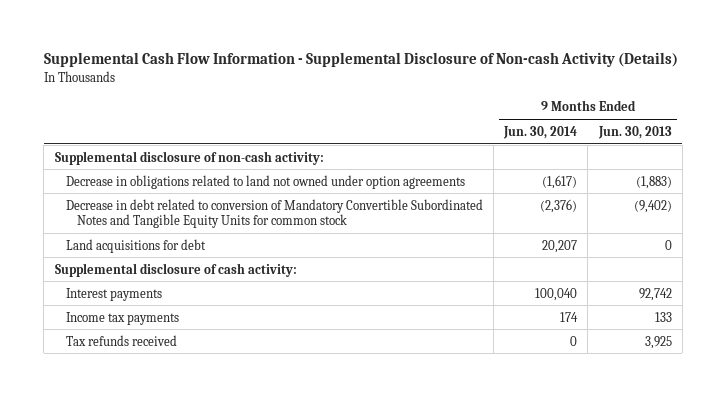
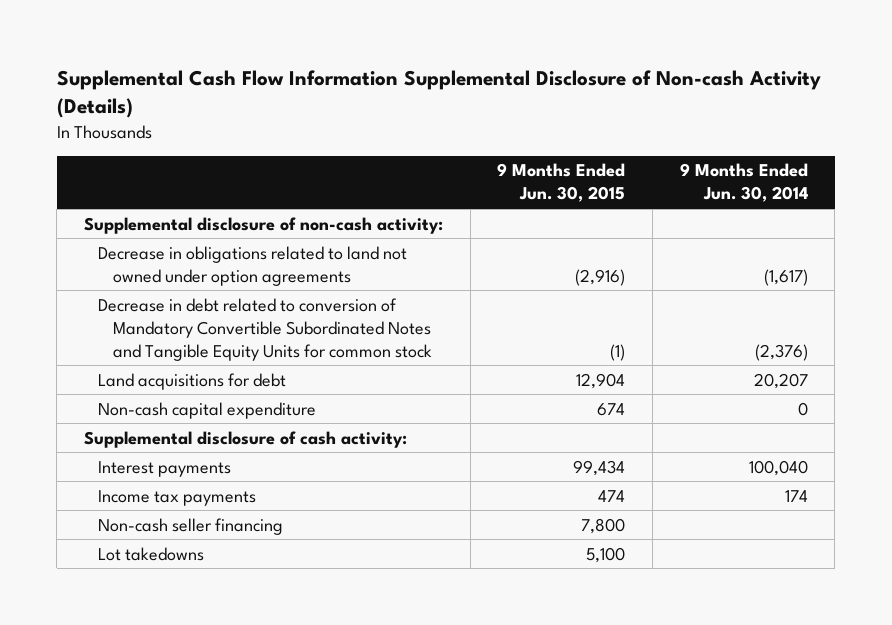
[43,52,678,68] Supplemental Cash Flow Information - Supplemental Disclosure of Non-cash Activity (Details) -> [56,69,821,119] Supplemental Cash Flow Information Supplemental Disclosure of Non-cash Activity (Details)
[597,125,672,139] Jun. 30, 2013 -> none
none -> [497,163,626,203] 9 Months Ended Jun. 30, 2015
none -> [98,401,317,419] Non-cash capital expenditure
[65,334,177,346] Tax refunds received -> none
none -> [98,517,284,535] Non-cash seller financing
none -> [98,546,205,561] Lot takedowns

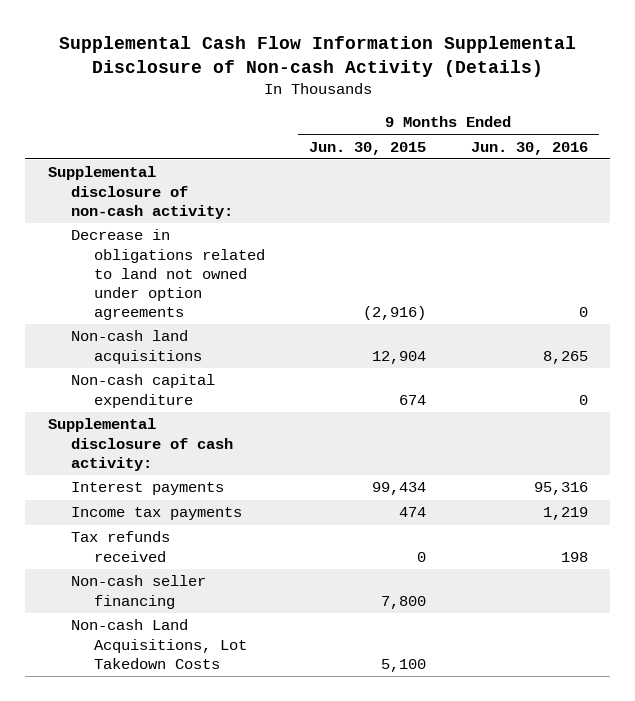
[679,163,808,203] 9 Months Ended Jun. 30, 2014 -> none
none -> [470,141,588,155] Jun. 30, 2016
[98,297,432,361] Decrease in debt related to conversion of Mandatory Convertible Subordinated Notes and Tangible Equity Units for common stock -> none
[98,372,287,390] Land acquisitions for debt -> [70,330,202,364] Non-cash land acquisitions
none -> [70,531,170,562] Tax refunds received
[98,546,205,561] Lot takedowns -> [70,619,247,669] Non-cash Land Acquisitions, Lot Takedown Costs

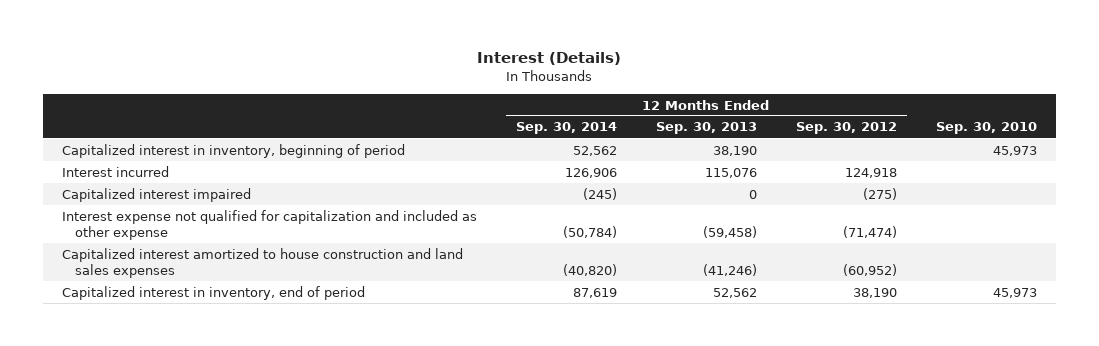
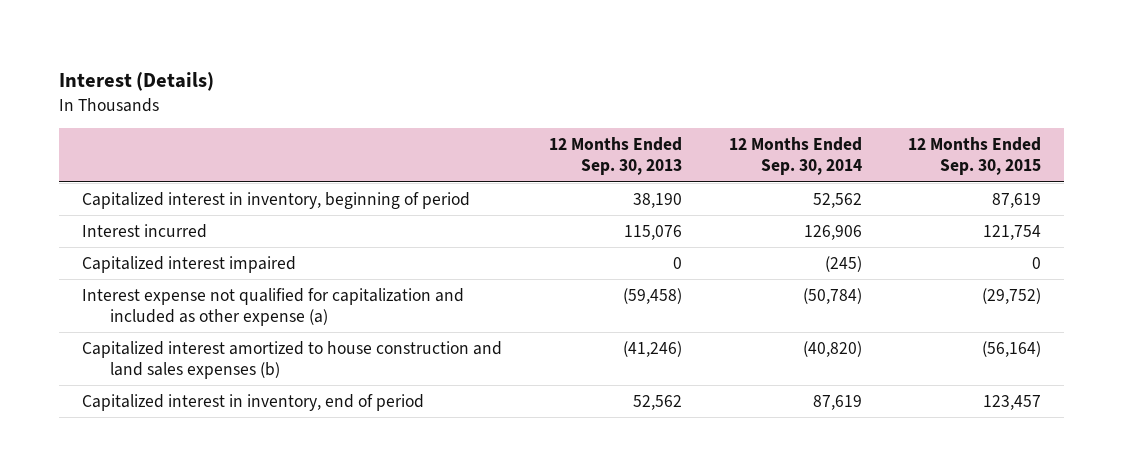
[795,122,897,135] Sep. 30, 2012 -> none
[935,122,1037,135] Sep. 30, 2010 -> none
none -> [908,137,1042,176] 12 Months Ended Sep. 30, 2015
[62,209,478,241] Interest expense not qualified for capitalization and included as other expense -> [82,288,465,326] Interest expense not qualified for capitalization and included as other expense (a)
[62,247,464,279] Capitalized interest amortized to house construction and land sales expenses -> [82,341,503,379] Capitalized interest amortized to house construction and land sales expenses (b)

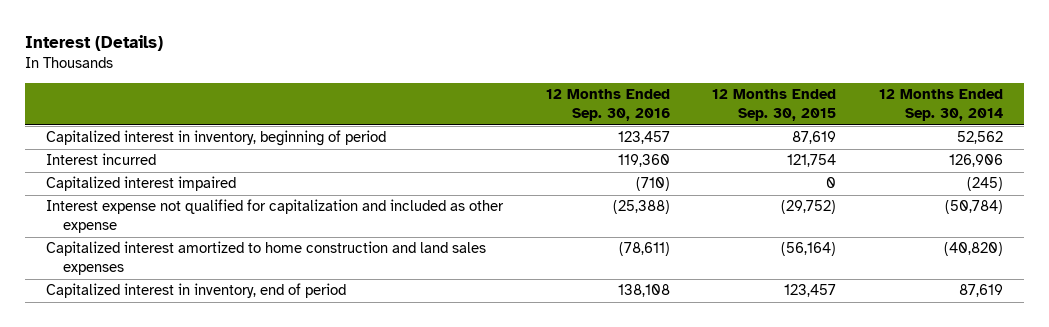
[548,137,682,176] 12 Months Ended Sep. 30, 2013 -> none
none -> [545,89,670,122] 12 Months Ended Sep. 30, 2016
[82,288,465,326] Interest expense not qualified for capitalization and included as other expense (a) -> [46,199,505,234] Interest expense not qualified for capitalization and included as other expense
[82,341,503,379] Capitalized interest amortized to house construction and land sales expenses (b) -> [46,241,487,276] Capitalized interest amortized to home construction and land sales expenses

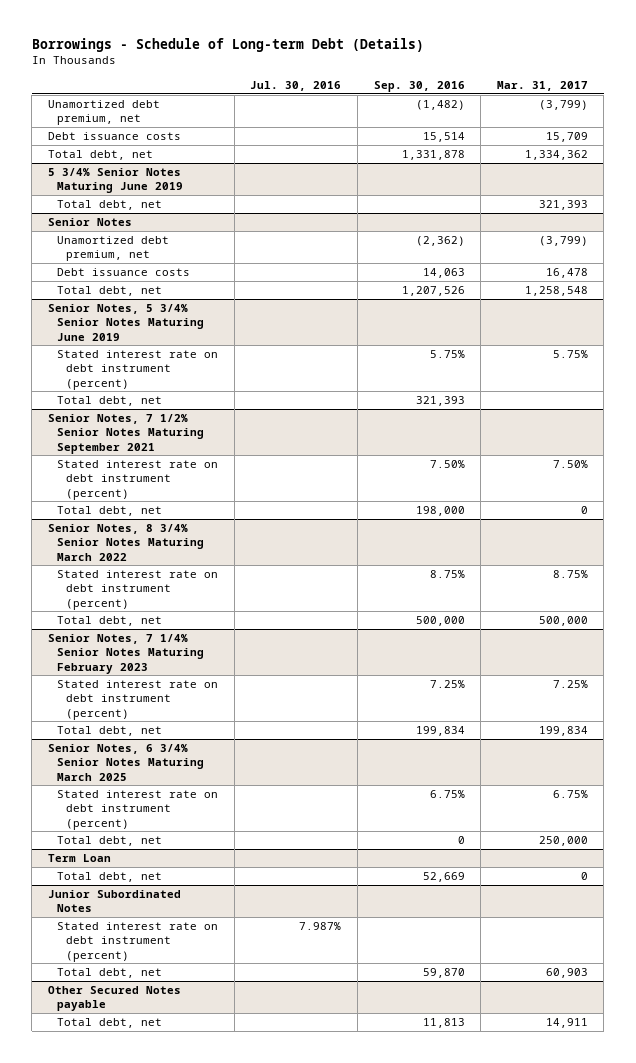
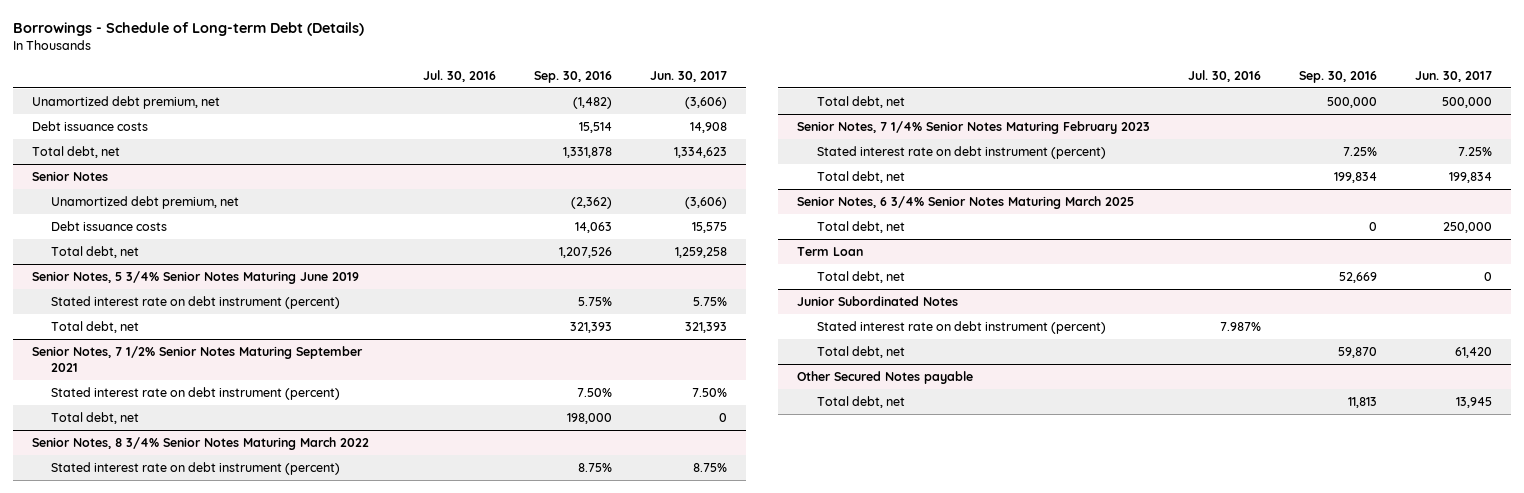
[496,80,588,91] Mar. 31, 2017 -> none
none -> [650,70,728,82] Jun. 30, 2017
[47,167,184,194] 5 3/4% Senior Notes Maturing June 2019 -> none
[57,199,163,210] Total debt, net -> none
[57,789,219,830] Stated interest rate on debt instrument (percent) -> none

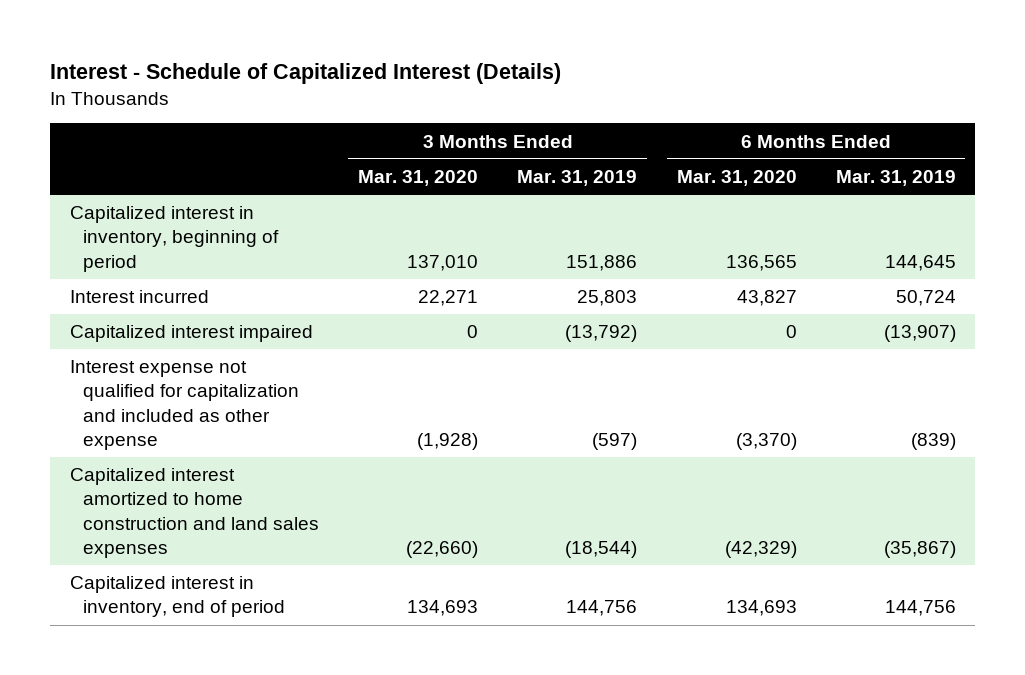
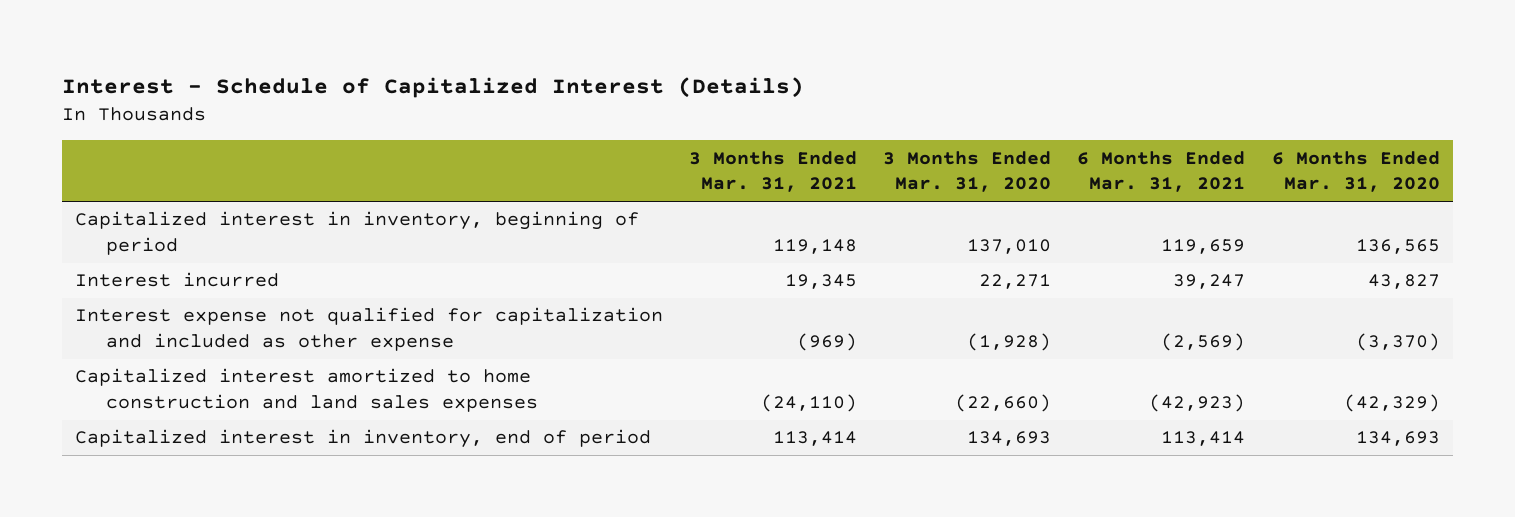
[517,169,638,186] Mar. 31, 2019 -> none
[835,169,956,186] Mar. 31, 2019 -> none
none -> [689,150,858,193] 3 Months Ended Mar. 31, 2021
none -> [1077,150,1246,193] 6 Months Ended Mar. 31, 2021
[69,325,313,343] Capitalized interest impaired -> none

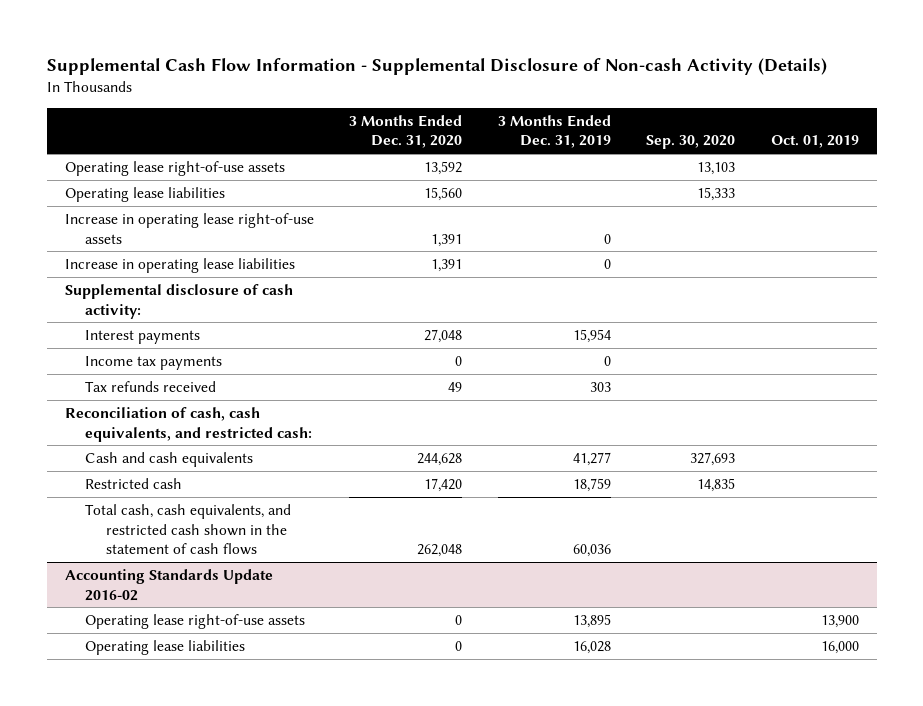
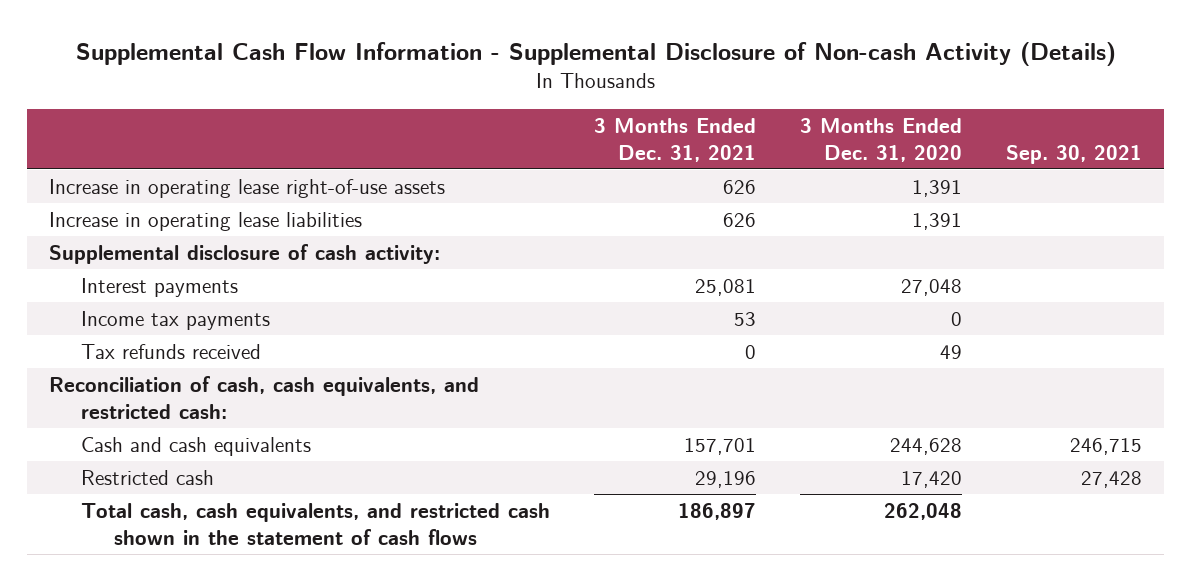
[497,114,611,149] 3 Months Ended Dec. 31, 2019 -> none
[646,135,736,150] Sep. 30, 2020 -> none
[770,135,859,149] Oct. 01, 2019 -> none
none -> [594,117,757,162] 3 Months Ended Dec. 31, 2021
none -> [1006,144,1143,164] Sep. 30, 2021
[64,161,285,177] Operating lease right-of-use assets -> none
[64,187,225,203] Operating lease liabilities -> none
[64,569,273,601] Accounting Standards Update 2016-02 -> none
[85,614,306,630] Operating lease right-of-use assets -> none
[85,640,246,656] Operating lease liabilities -> none

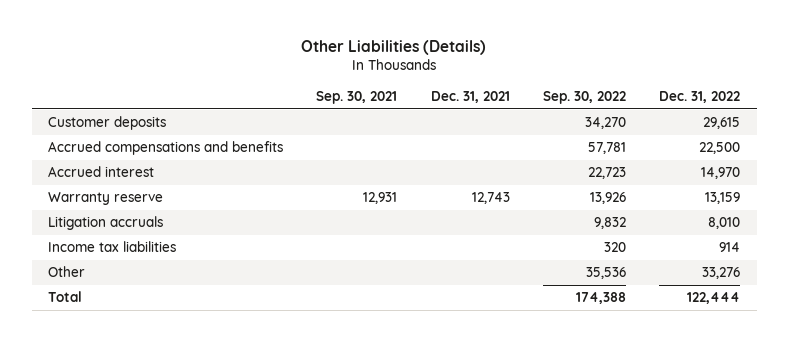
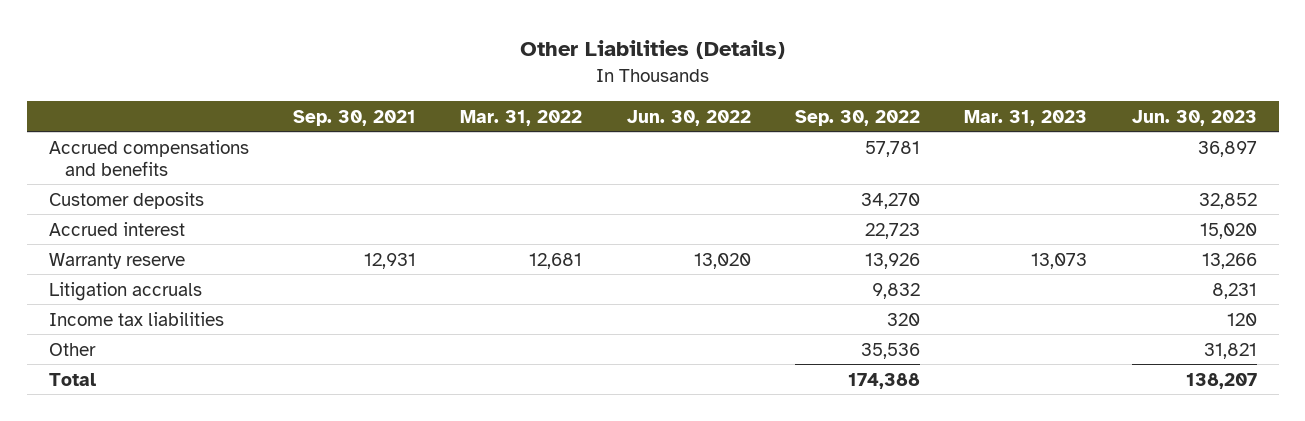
[430,90,510,103] Dec. 31, 2021 -> none
[658,90,740,103] Dec. 31, 2022 -> none
none -> [460,109,583,126] Mar. 31, 2022
none -> [626,109,751,126] Jun. 30, 2022
none -> [964,109,1088,126] Mar. 31, 2023
none -> [1131,109,1257,126] Jun. 30, 2023
[48,116,167,131] Customer deposits -> [48,191,204,209] Customer deposits

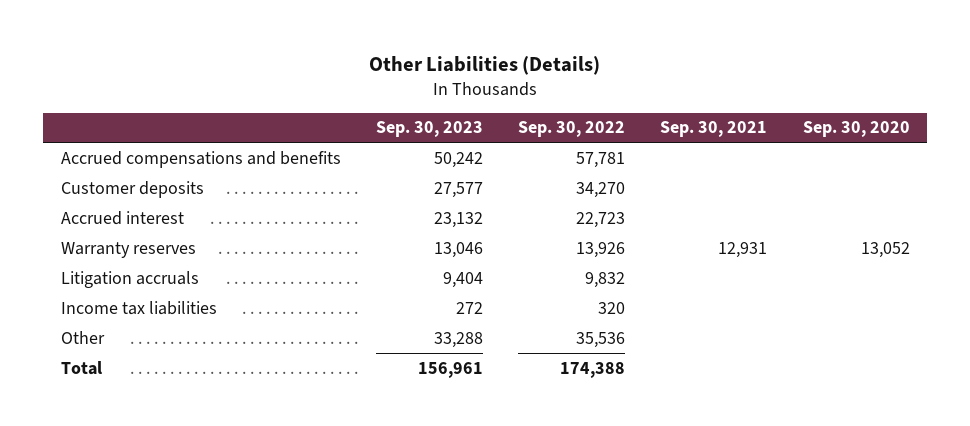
[460,109,583,126] Mar. 31, 2022 -> none
[626,109,751,126] Jun. 30, 2022 -> none
[964,109,1088,126] Mar. 31, 2023 -> none
[1131,109,1257,126] Jun. 30, 2023 -> none
none -> [375,121,483,138] Sep. 30, 2023
none -> [802,121,910,138] Sep. 30, 2020
[48,252,185,269] Warranty reserve -> [60,241,196,258] Warranty reserves

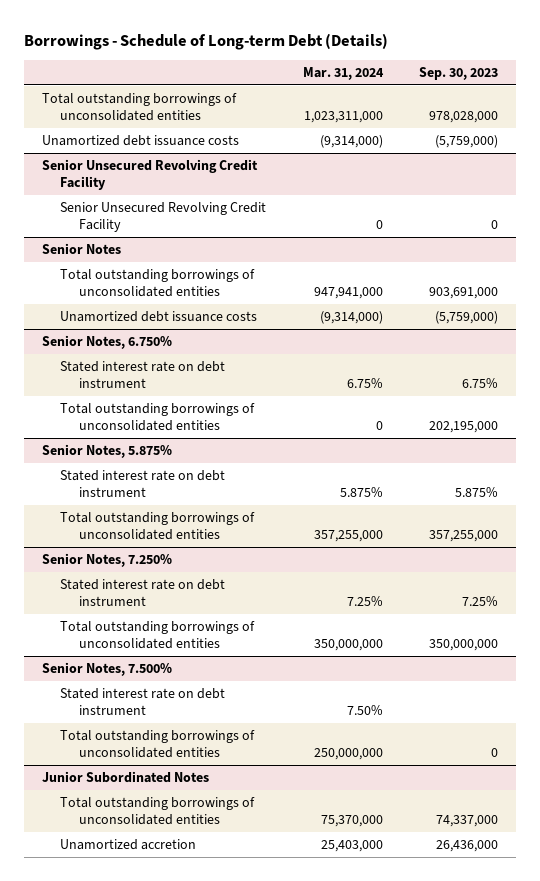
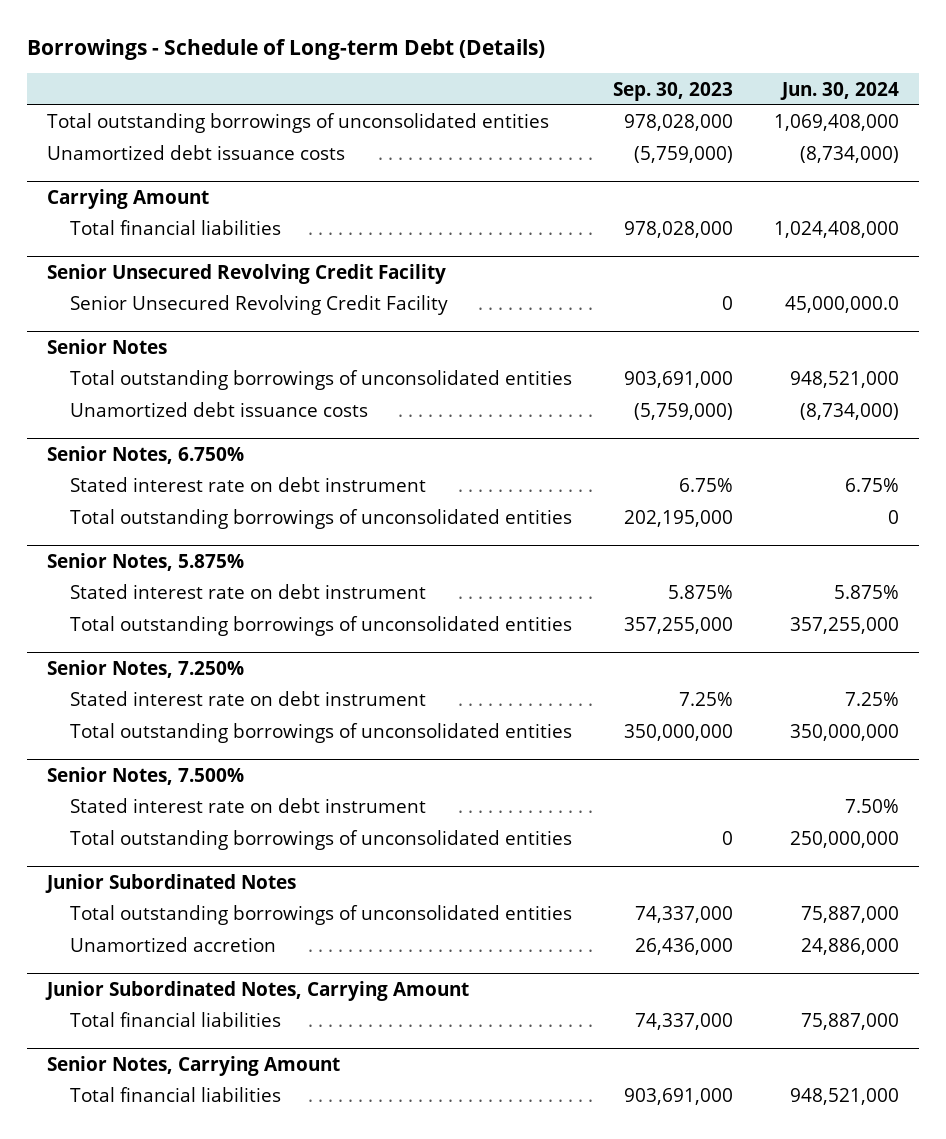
[302,67,384,81] Mar. 31, 2024 -> none
none -> [779,81,899,100] Jun. 30, 2024
none -> [46,188,209,209] Carrying Amount
none -> [70,220,282,236] Total financial liabilities
none -> [44,980,469,1001] Junior Subordinated Notes, Carrying Amount
none -> [70,1012,282,1028] Total financial liabilities
none -> [46,1055,340,1076] Senior Notes, Carrying Amount
none -> [70,1087,282,1103] Total financial liabilities

